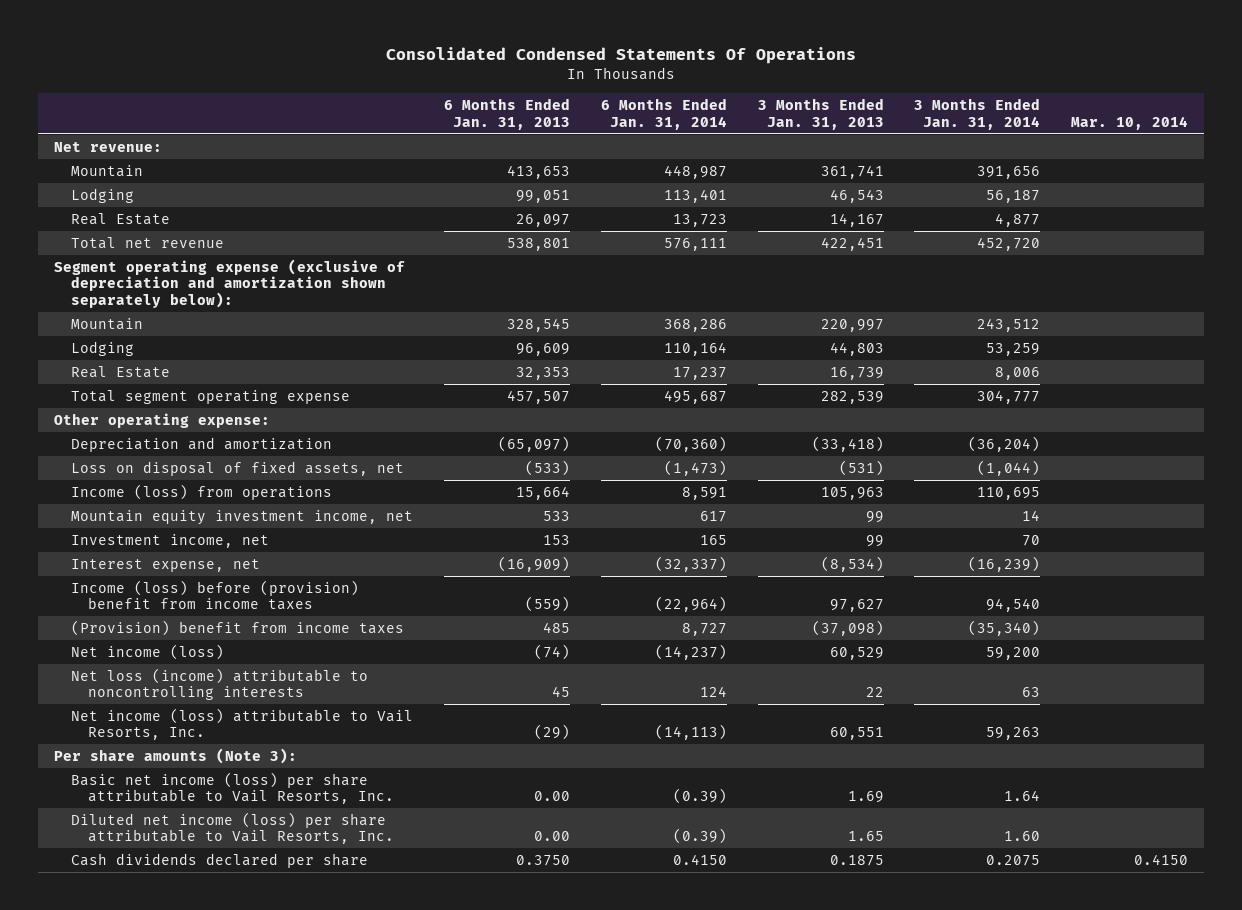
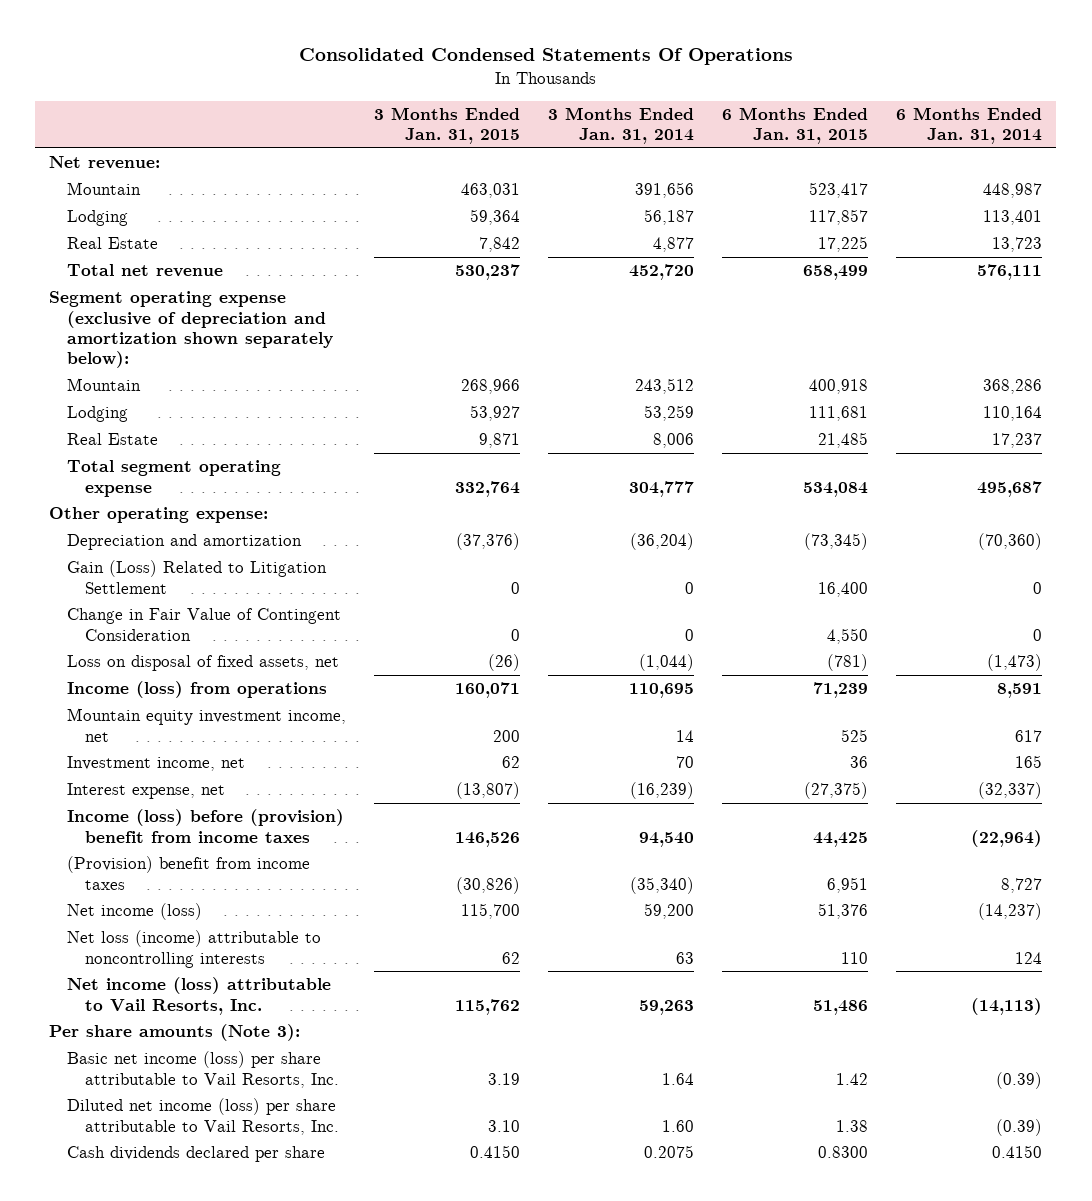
[443,98,570,130] 6 Months Ended Jan. 31, 2013 -> none
[757,98,884,130] 3 Months Ended Jan. 31, 2013 -> none
[1071,115,1189,130] Mar. 10, 2014 -> none
none -> [373,106,520,145] 3 Months Ended Jan. 31, 2015
none -> [722,106,869,145] 6 Months Ended Jan. 31, 2015
none -> [66,560,327,594] Gain (Loss) Related to Litigation Settlement
none -> [66,608,341,641] Change in Fair Value of Contingent Consideration

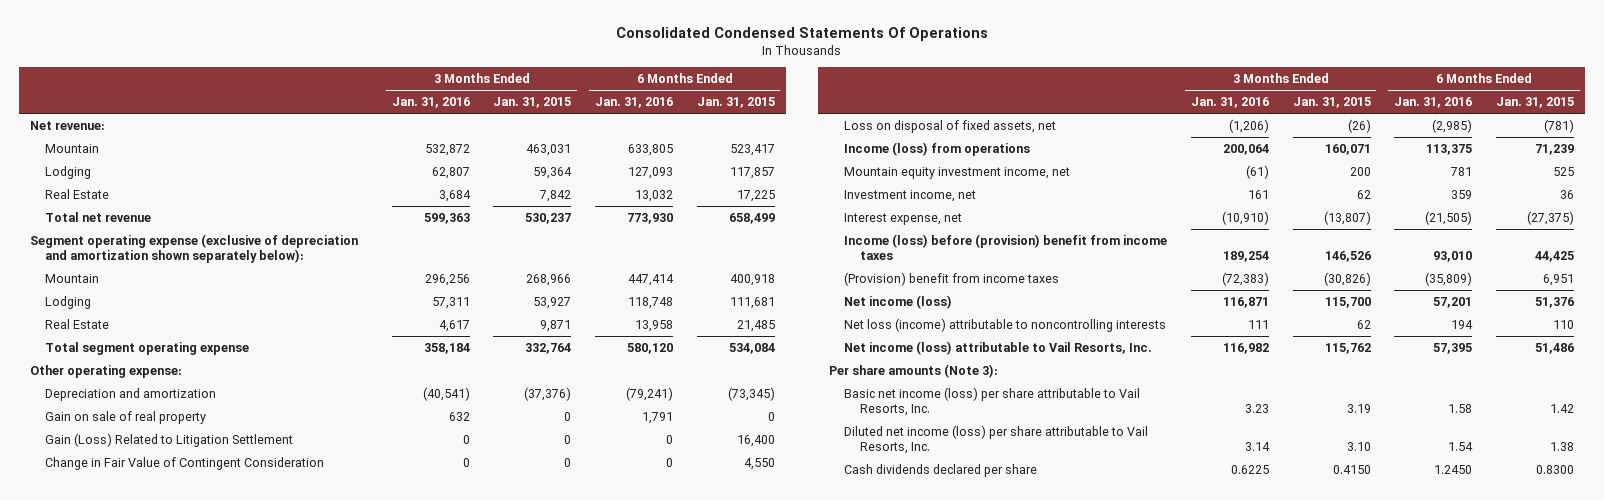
[548,106,695,145] 3 Months Ended Jan. 31, 2014 -> none
[896,106,1043,145] 6 Months Ended Jan. 31, 2014 -> none
none -> [391,97,470,109] Jan. 31, 2016
none -> [594,97,673,109] Jan. 31, 2016
none -> [45,410,207,424] Gain on sale of real property

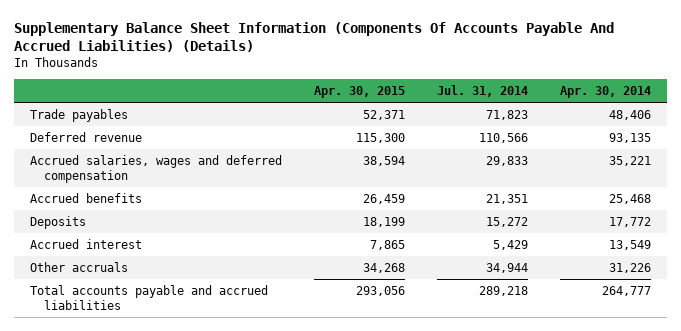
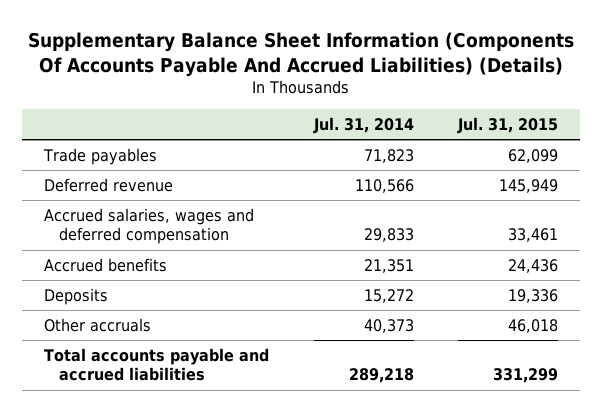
[314,85,406,98] Apr. 30, 2015 -> none
[559,85,651,98] Apr. 30, 2014 -> none
none -> [457,117,559,135] Jul. 31, 2015
[30,238,143,249] Accrued interest -> none
[485,262,528,273] 34,944 -> [363,318,414,333] 40,373

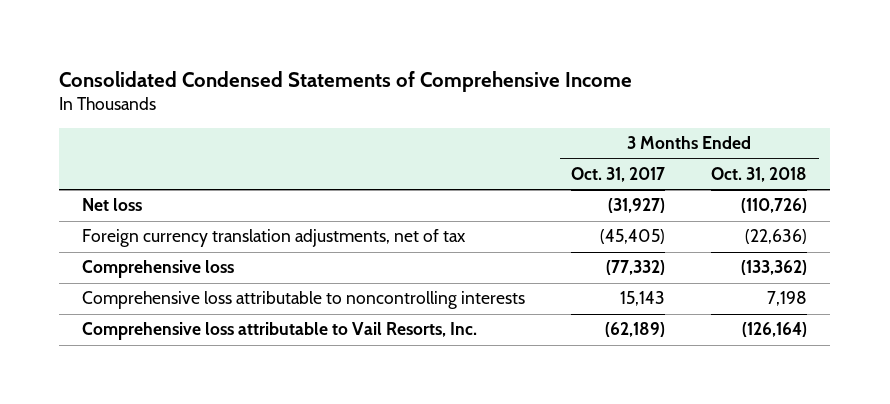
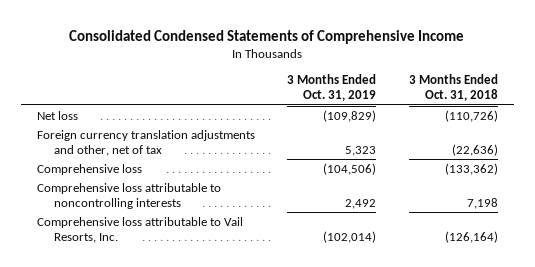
[571,166,666,182] Oct. 31, 2017 -> none
none -> [287,74,377,102] 3 Months Ended Oct. 31, 2019
[82,229,467,248] Foreign currency translation adjustments, net of tax -> [36,129,255,156] Foreign currency translation adjustments and other, net of tax

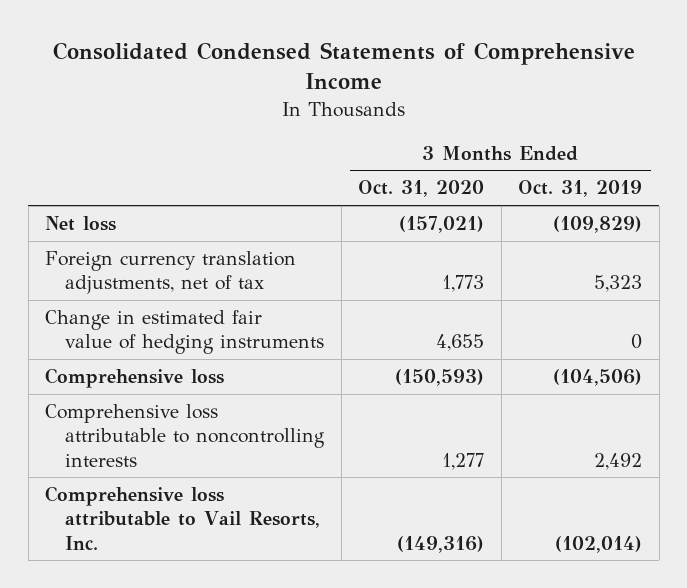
[408,74,498,102] 3 Months Ended Oct. 31, 2018 -> none
none -> [358,180,485,198] Oct. 31, 2020
[36,129,255,156] Foreign currency translation adjustments and other, net of tax -> [45,251,297,295] Foreign currency translation adjustments, net of tax
none -> [45,310,325,355] Change in estimated fair value of hedging instruments

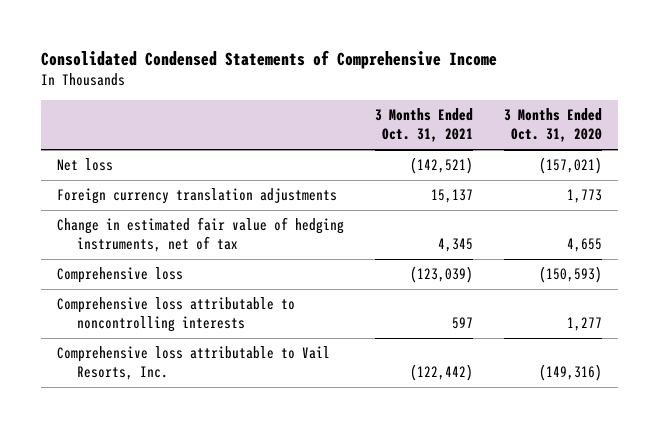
[518,180,643,198] Oct. 31, 2019 -> none
none -> [375,108,474,143] 3 Months Ended Oct. 31, 2021
[45,251,297,295] Foreign currency translation adjustments, net of tax -> [56,188,337,205] Foreign currency translation adjustments
[45,310,325,355] Change in estimated fair value of hedging instruments -> [56,217,344,253] Change in estimated fair value of hedging instruments, net of tax

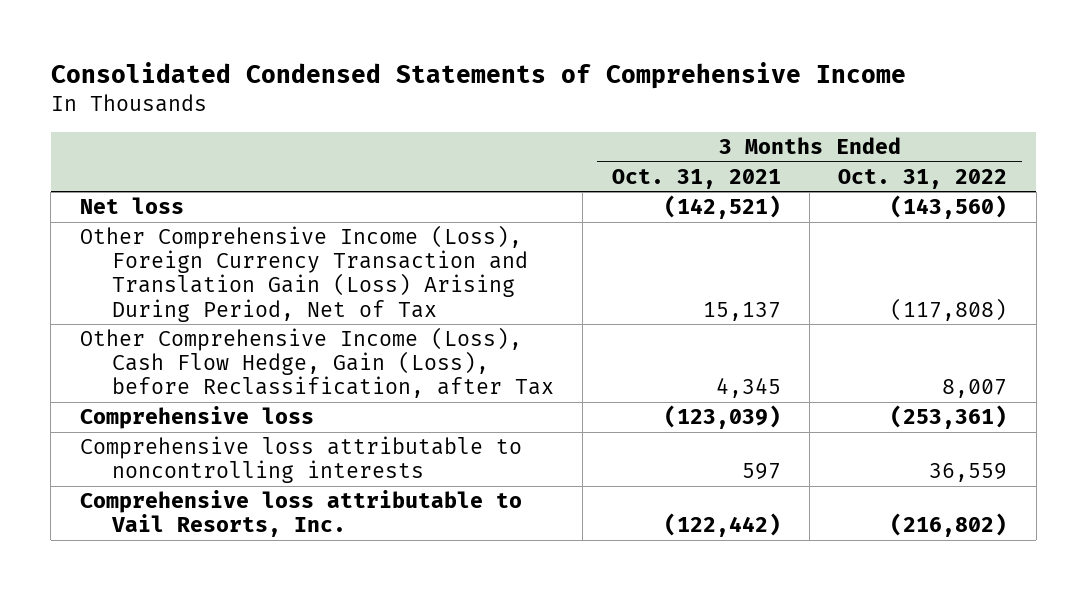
[504,108,603,143] 3 Months Ended Oct. 31, 2020 -> none
none -> [838,168,1008,189] Oct. 31, 2022
[56,188,337,205] Foreign currency translation adjustments -> [79,225,528,322] Other Comprehensive Income (Loss), Foreign Currency Transaction and Translation Gain (Loss) Arising During Period, Net of Tax
[56,217,344,253] Change in estimated fair value of hedging instruments, net of tax -> [79,327,554,399] Other Comprehensive Income (Loss), Cash Flow Hedge, Gain (Loss), before Reclassification, after Tax

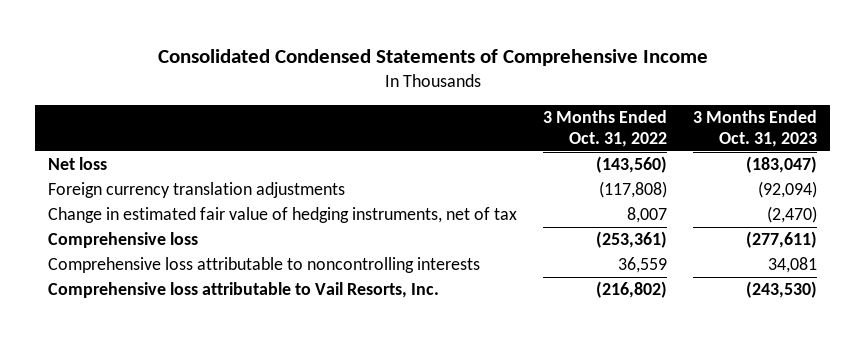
[611,168,781,189] Oct. 31, 2021 -> none
none -> [693,110,818,147] 3 Months Ended Oct. 31, 2023
[79,225,528,322] Other Comprehensive Income (Loss), Foreign Currency Transaction and Translation Gain (Loss) Arising During Period, Net of Tax -> [48,182,346,199] Foreign currency translation adjustments
[79,327,554,399] Other Comprehensive Income (Loss), Cash Flow Hedge, Gain (Loss), before Reclassification, after Tax -> [48,207,518,224] Change in estimated fair value of hedging instruments, net of tax

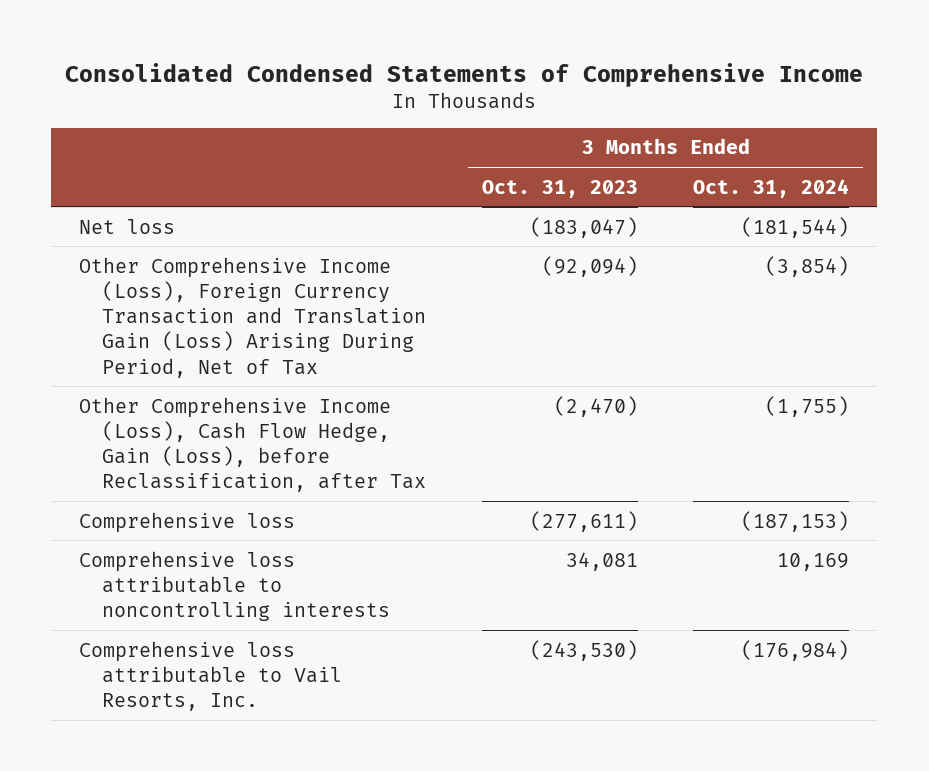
[543,110,668,147] 3 Months Ended Oct. 31, 2022 -> none
none -> [693,178,850,198] Oct. 31, 2024
[48,182,346,199] Foreign currency translation adjustments -> [79,256,427,378] Other Comprehensive Income (Loss), Foreign Currency Transaction and Translation Gain (Loss) Arising During Period, Net of Tax
[48,207,518,224] Change in estimated fair value of hedging instruments, net of tax -> [79,396,427,493] Other Comprehensive Income (Loss), Cash Flow Hedge, Gain (Loss), before Reclassification, after Tax

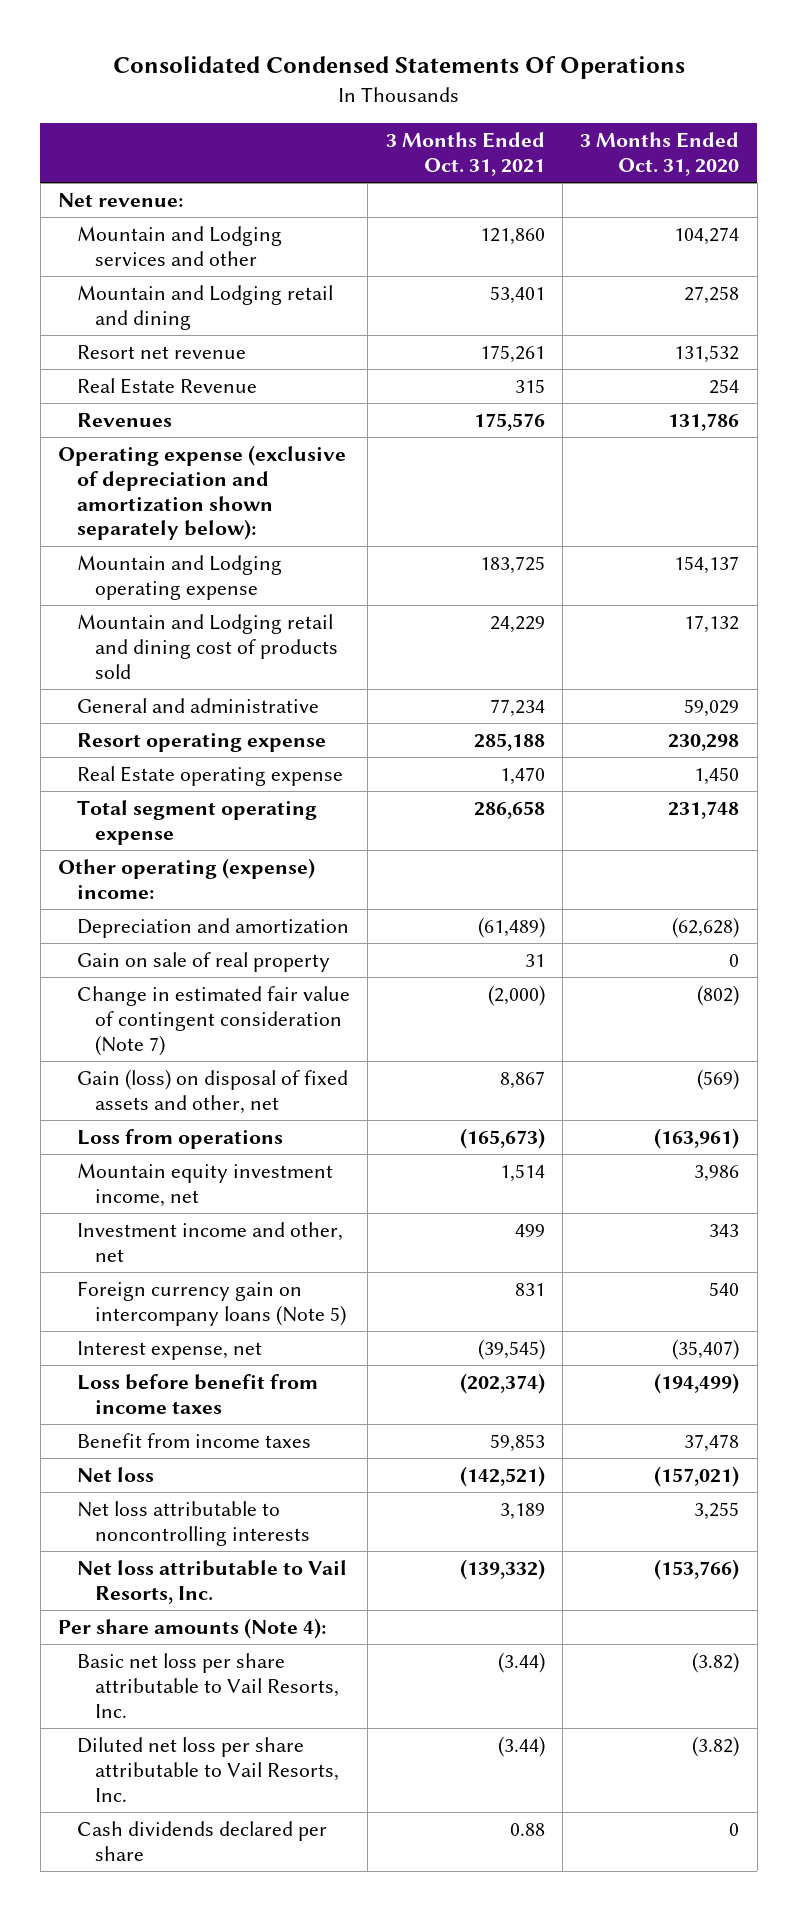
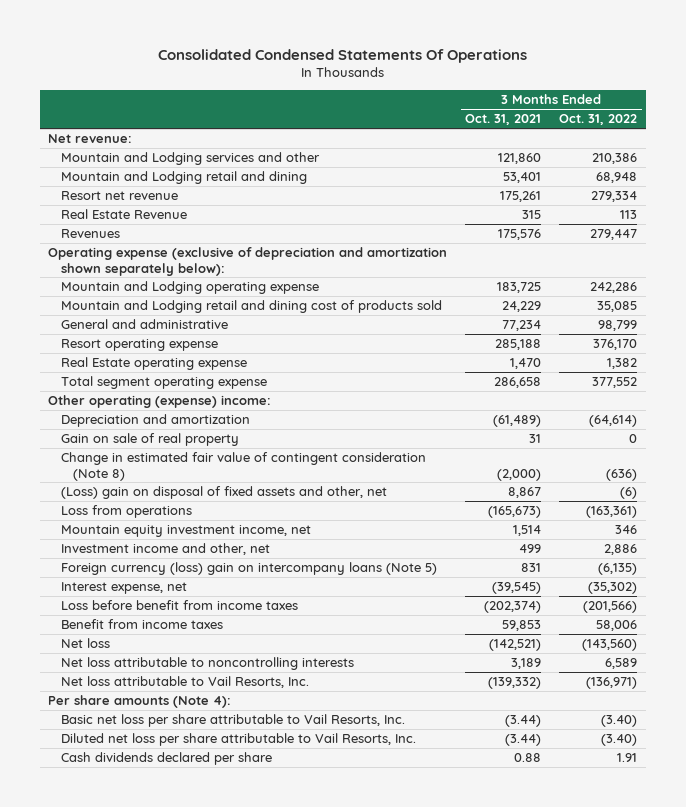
[580,132,740,177] 3 Months Ended Oct. 31, 2020 -> none
none -> [559,114,638,126] Oct. 31, 2022
[76,985,350,1056] Change in estimated fair value of contingent consideration (Note 7) -> [60,452,426,481] Change in estimated fair value of contingent consideration (Note 8)
[76,1068,348,1114] Gain (loss) on disposal of fixed assets and other, net -> [60,486,387,500] (Loss) gain on disposal of fixed assets and other, net
[76,1280,347,1326] Foreign currency gain on intercompany loans (Note 5) -> [60,562,437,576] Foreign currency (loss) gain on intercompany loans (Note 5)

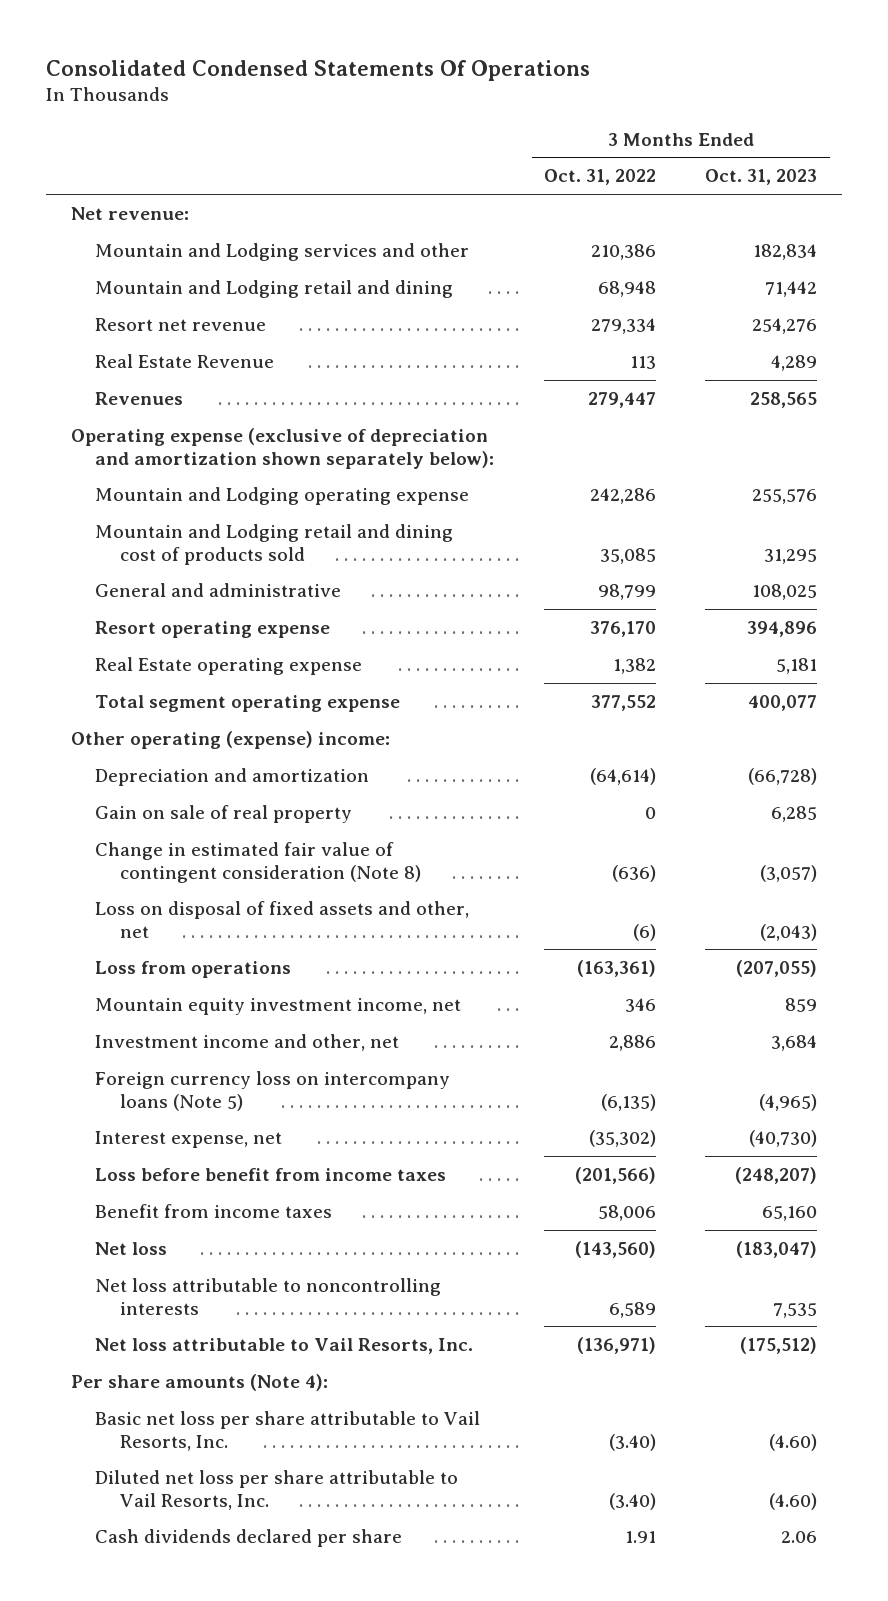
[465,114,542,126] Oct. 31, 2021 -> none
none -> [705,169,818,186] Oct. 31, 2023
[60,486,387,500] (Loss) gain on disposal of fixed assets and other, net -> [95,901,470,938] Loss on disposal of fixed assets and other, net
[60,562,437,576] Foreign currency (loss) gain on intercompany loans (Note 5) -> [95,1071,451,1111] Foreign currency loss on intercompany loans (Note 5)

